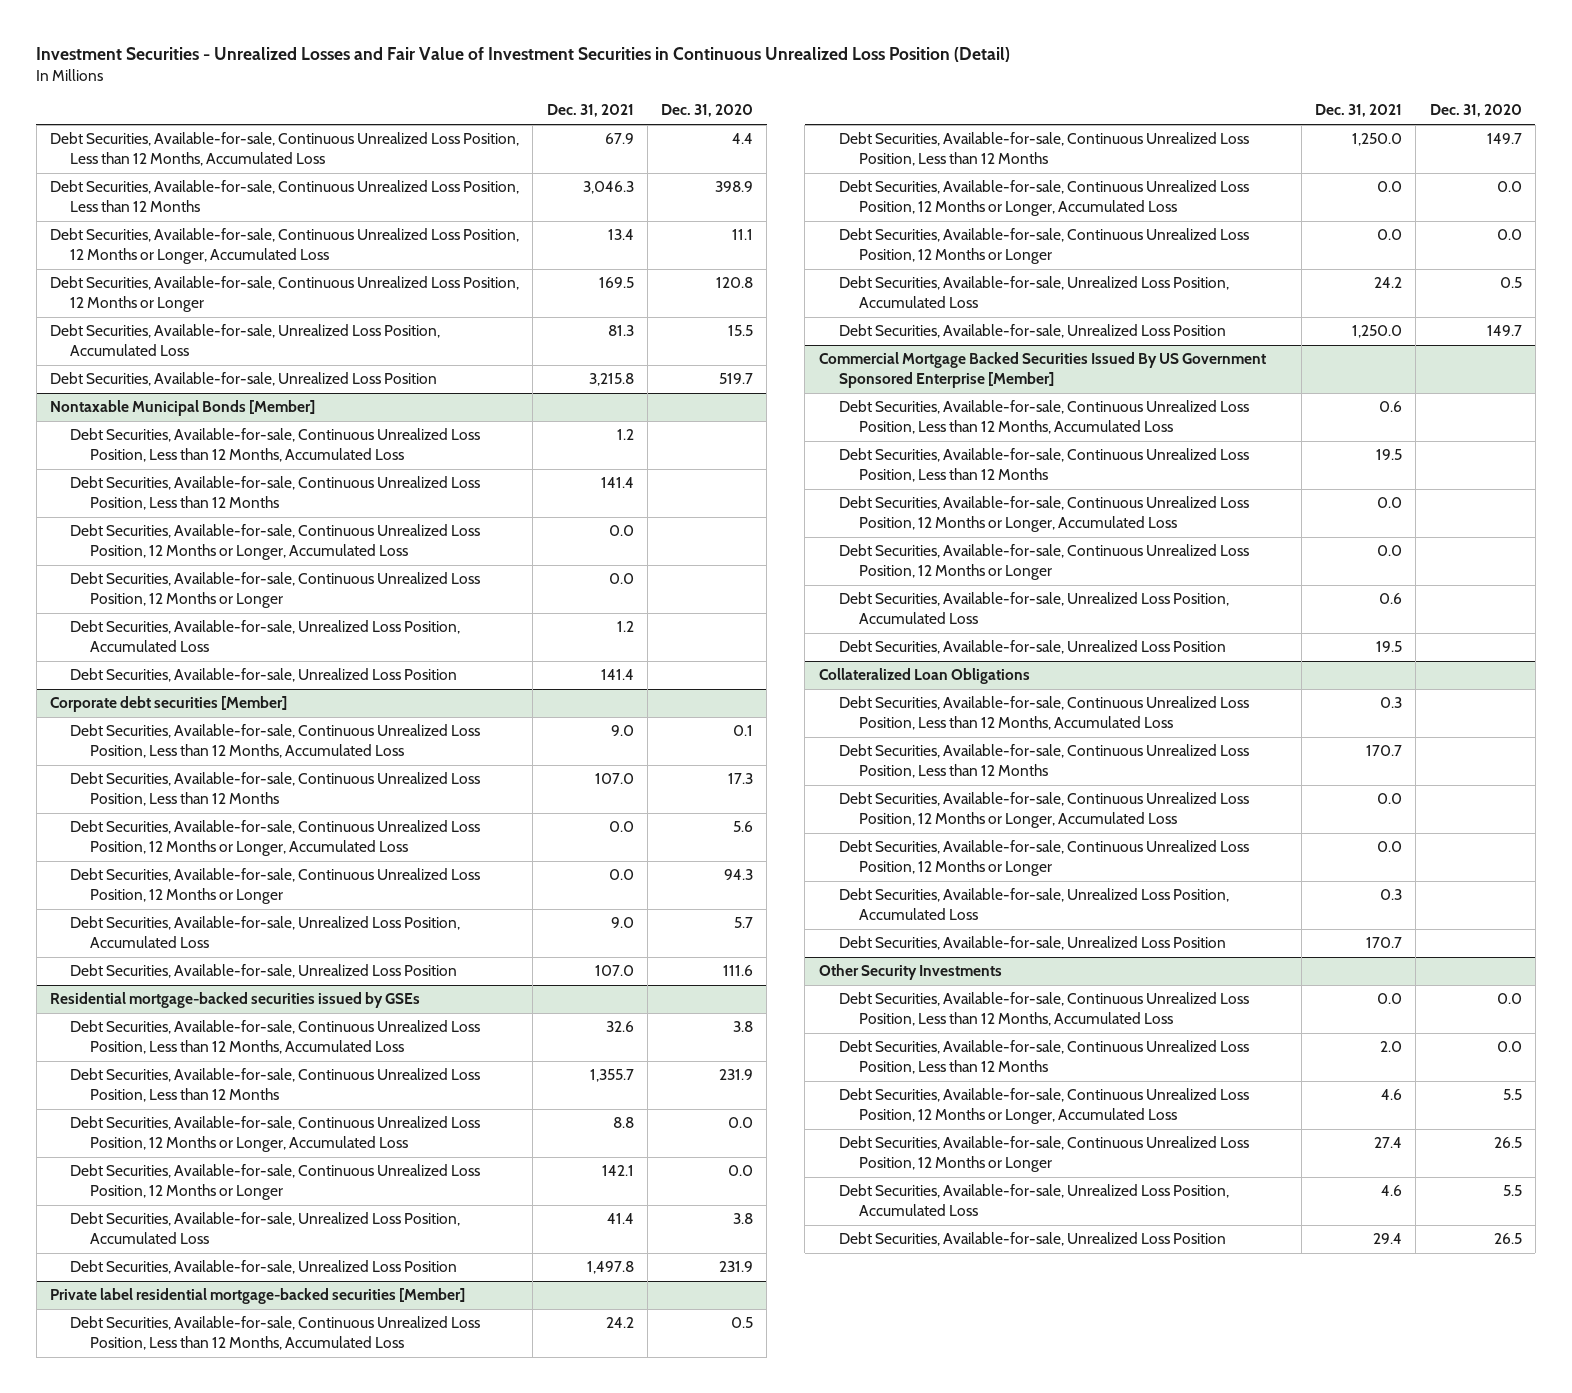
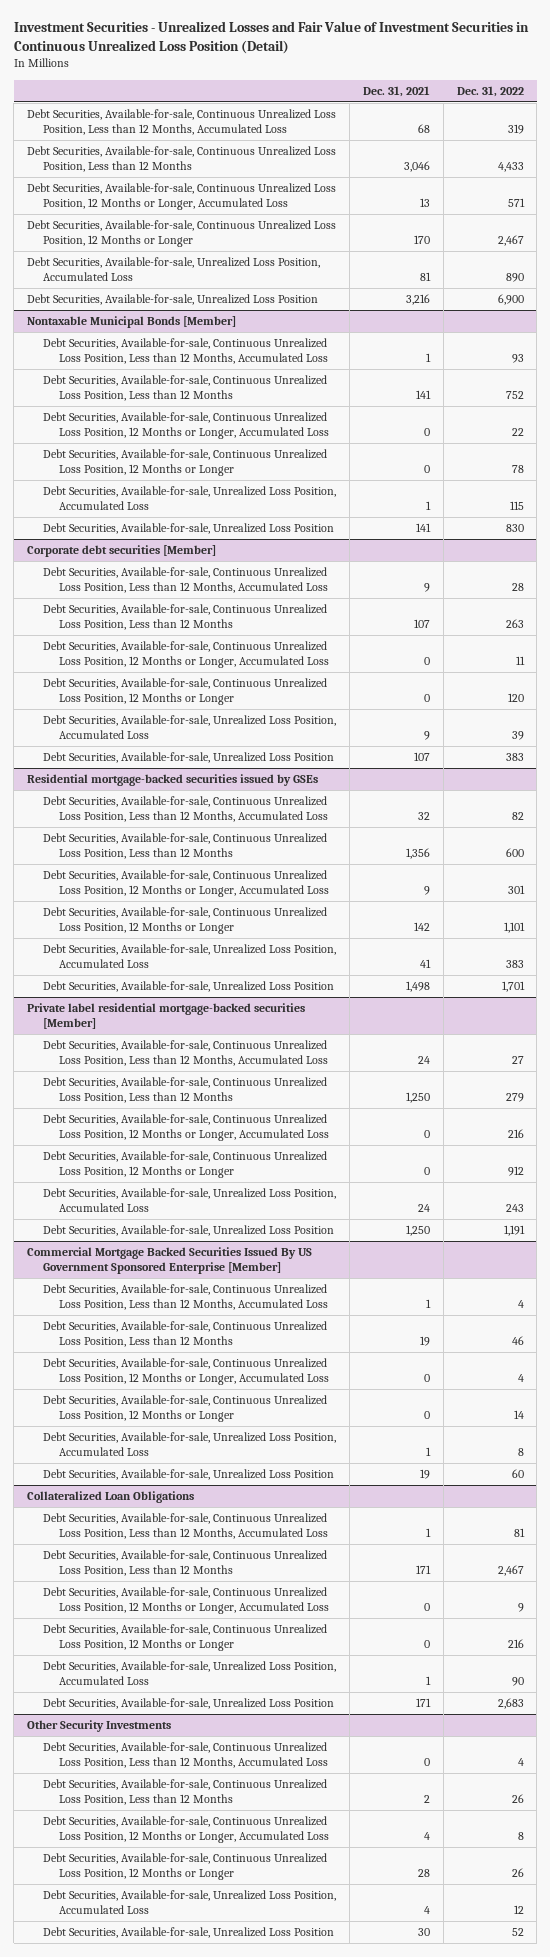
[661,104,754,118] Dec. 31, 2020 -> none
none -> [456,85,524,97] Dec. 31, 2022
[604,133,634,145] 67.9 -> [417,124,430,134] 68
[582,181,634,195] 3,046.3 -> [403,161,430,173] 3,046
[607,229,634,241] 13.4 -> [419,198,430,208] 13
[598,277,634,289] 169.5 -> [413,235,430,245] 170
[607,325,634,337] 81.3 -> [419,272,431,282] 81
[588,373,634,387] 3,215.8 -> [405,294,430,306] 3,216
[616,429,634,441] 1.2 -> [425,353,431,363] 1
[600,477,634,489] 141.4 -> [415,390,431,400] 141
[608,525,634,537] 0.0 -> [423,428,430,437] 0
[608,573,634,585] 0.0 -> [423,465,430,474] 0
[616,621,634,633] 1.2 -> [425,501,431,511] 1
[600,669,634,681] 141.4 -> [415,523,431,533] 141
[610,725,634,737] 9.0 -> [423,583,430,593] 9
[594,773,634,785] 107.0 -> [413,619,430,629] 107
[608,821,634,833] 0.0 -> [423,657,430,666] 0
[608,869,634,881] 0.0 -> [423,694,430,703] 0
[610,917,634,929] 9.0 -> [423,731,430,741] 9
[594,965,634,977] 107.0 -> [413,752,430,762] 107
[605,1021,634,1033] 32.6 -> [417,812,430,821] 32
[589,1069,634,1083] 1,355.7 -> [405,848,430,860] 1,356
[612,1117,634,1129] 8.8 -> [423,886,430,896] 9
[601,1165,634,1177] 142.1 -> [413,922,430,932] 142
[606,1213,634,1225] 41.4 -> [419,959,431,969] 41
[586,1261,634,1275] 1,497.8 -> [405,981,430,993] 1,498
[605,1317,634,1329] 24.2 -> [417,1056,430,1065] 24
[1352,133,1403,147] 1,250.0 -> [405,1092,430,1104] 1,250
[1377,181,1403,193] 0.0 -> [423,1130,430,1139] 0
[1377,229,1403,241] 0.0 -> [423,1167,430,1176] 0
[1374,277,1403,289] 24.2 -> [417,1204,430,1213] 24
[1352,325,1403,339] 1,250.0 -> [405,1225,430,1237] 1,250
[1379,401,1403,413] 0.6 -> [425,1299,431,1309] 1
[1376,449,1403,461] 19.5 -> [419,1336,430,1347] 19
[1377,497,1403,509] 0.0 -> [423,1374,430,1383] 0
[1377,545,1403,557] 0.0 -> [423,1411,430,1420] 0
[1379,593,1403,605] 0.6 -> [425,1447,431,1457] 1
[1376,641,1403,653] 19.5 -> [419,1469,430,1480] 19
[1380,697,1403,709] 0.3 -> [425,1528,431,1538] 1
[1366,745,1403,757] 170.7 -> [415,1565,431,1575] 171
[1377,793,1403,805] 0.0 -> [423,1603,430,1612] 0
[1377,841,1403,853] 0.0 -> [423,1640,430,1649] 0
[1380,889,1403,901] 0.3 -> [425,1676,431,1686] 1
[1366,937,1403,949] 170.7 -> [415,1698,431,1708] 171
[1377,993,1403,1005] 0.0 -> [423,1758,430,1767] 0
[1380,1041,1403,1053] 2.0 -> [423,1795,430,1804] 2
[1381,1089,1403,1101] 4.6 -> [423,1832,430,1841] 4
[1374,1137,1403,1149] 27.4 -> [417,1869,430,1878] 28
[1381,1185,1403,1197] 4.6 -> [423,1906,430,1915] 4
[1373,1233,1403,1245] 29.4 -> [417,1928,430,1937] 30

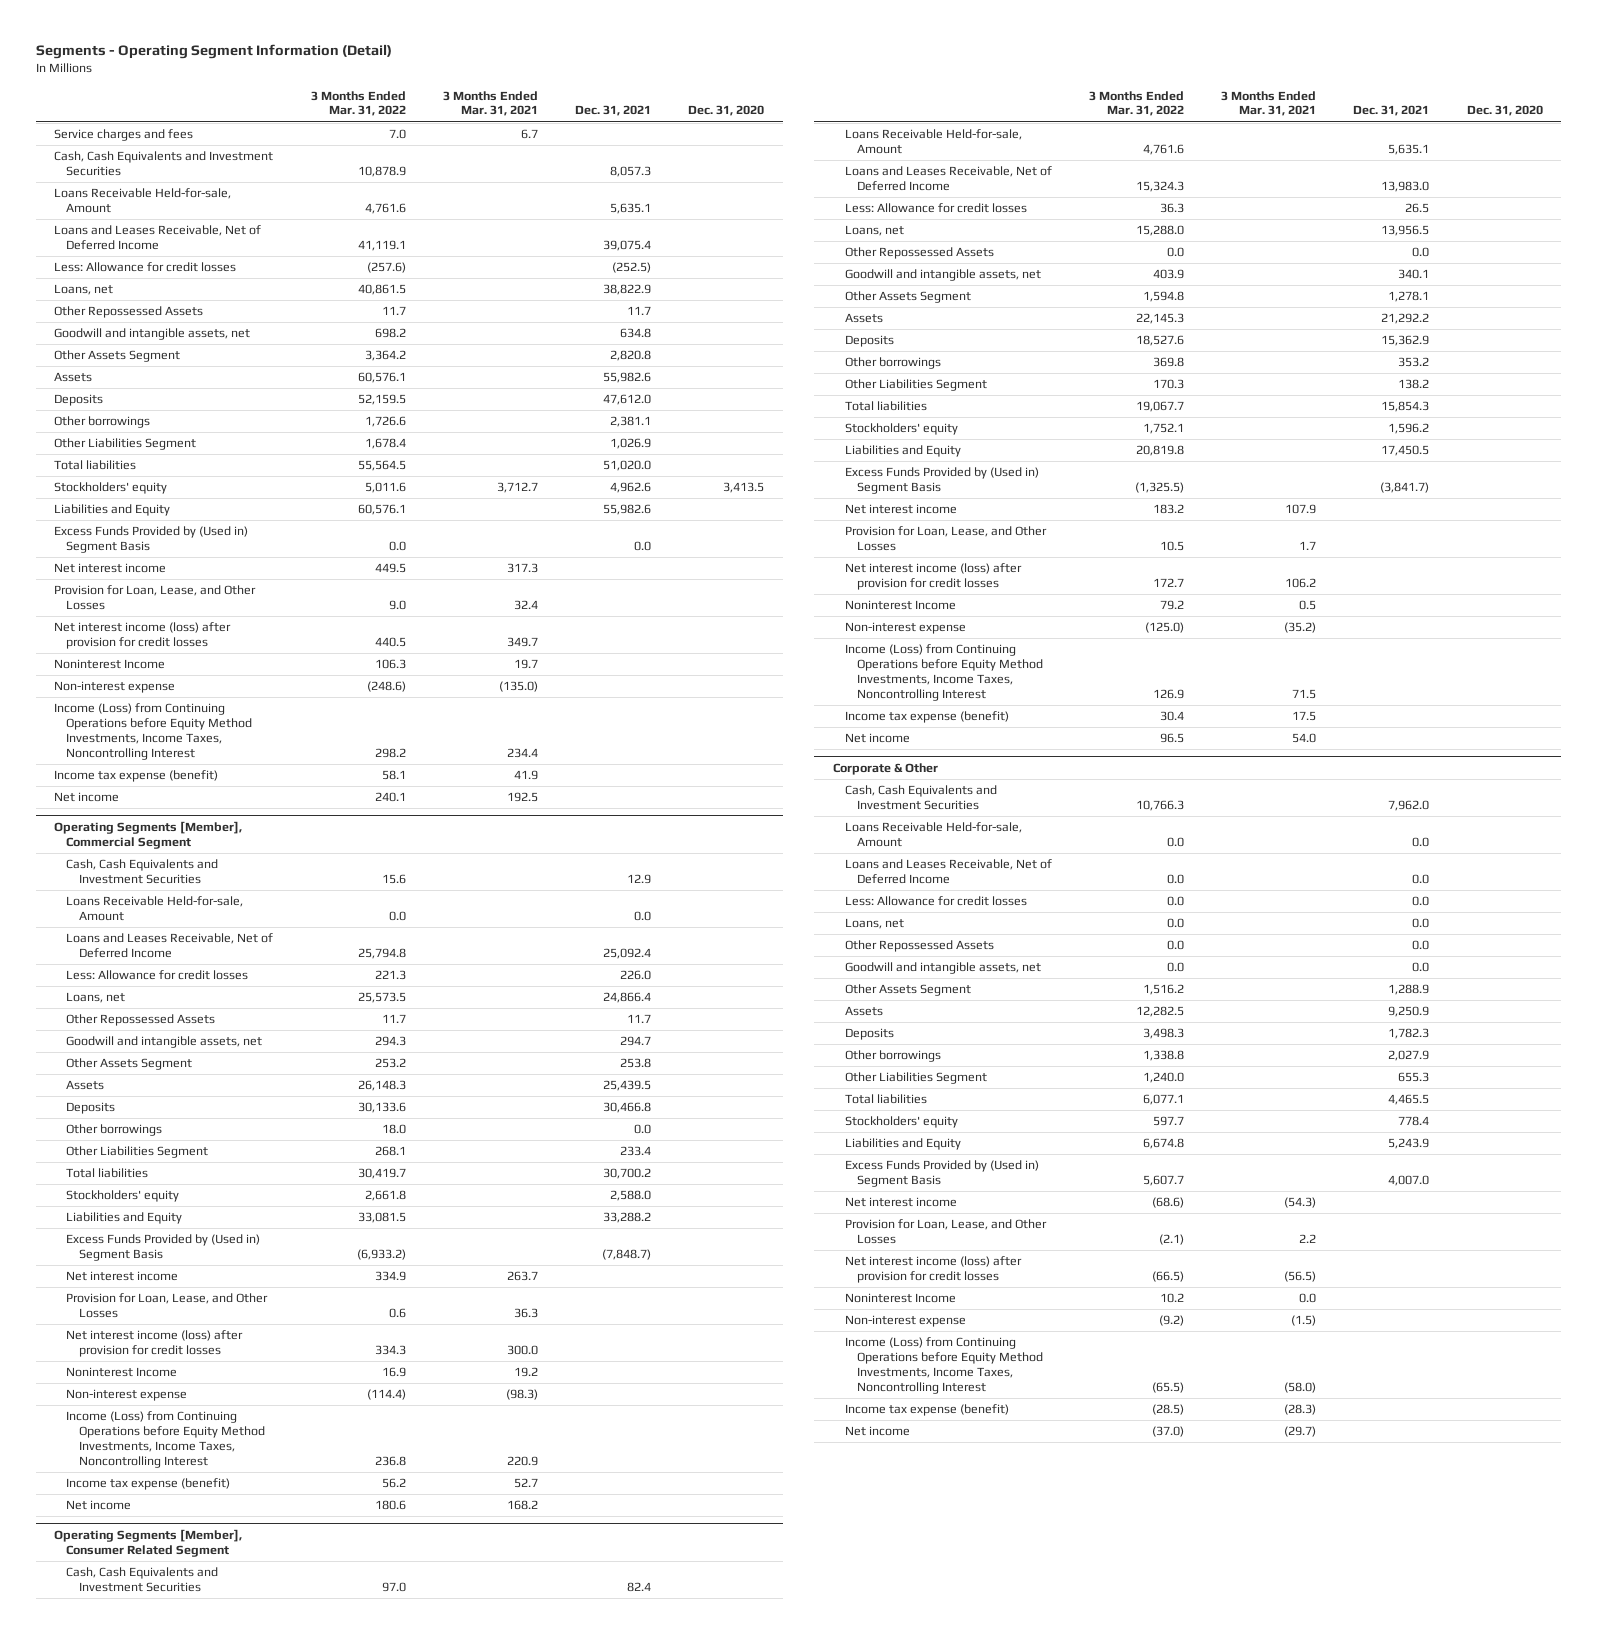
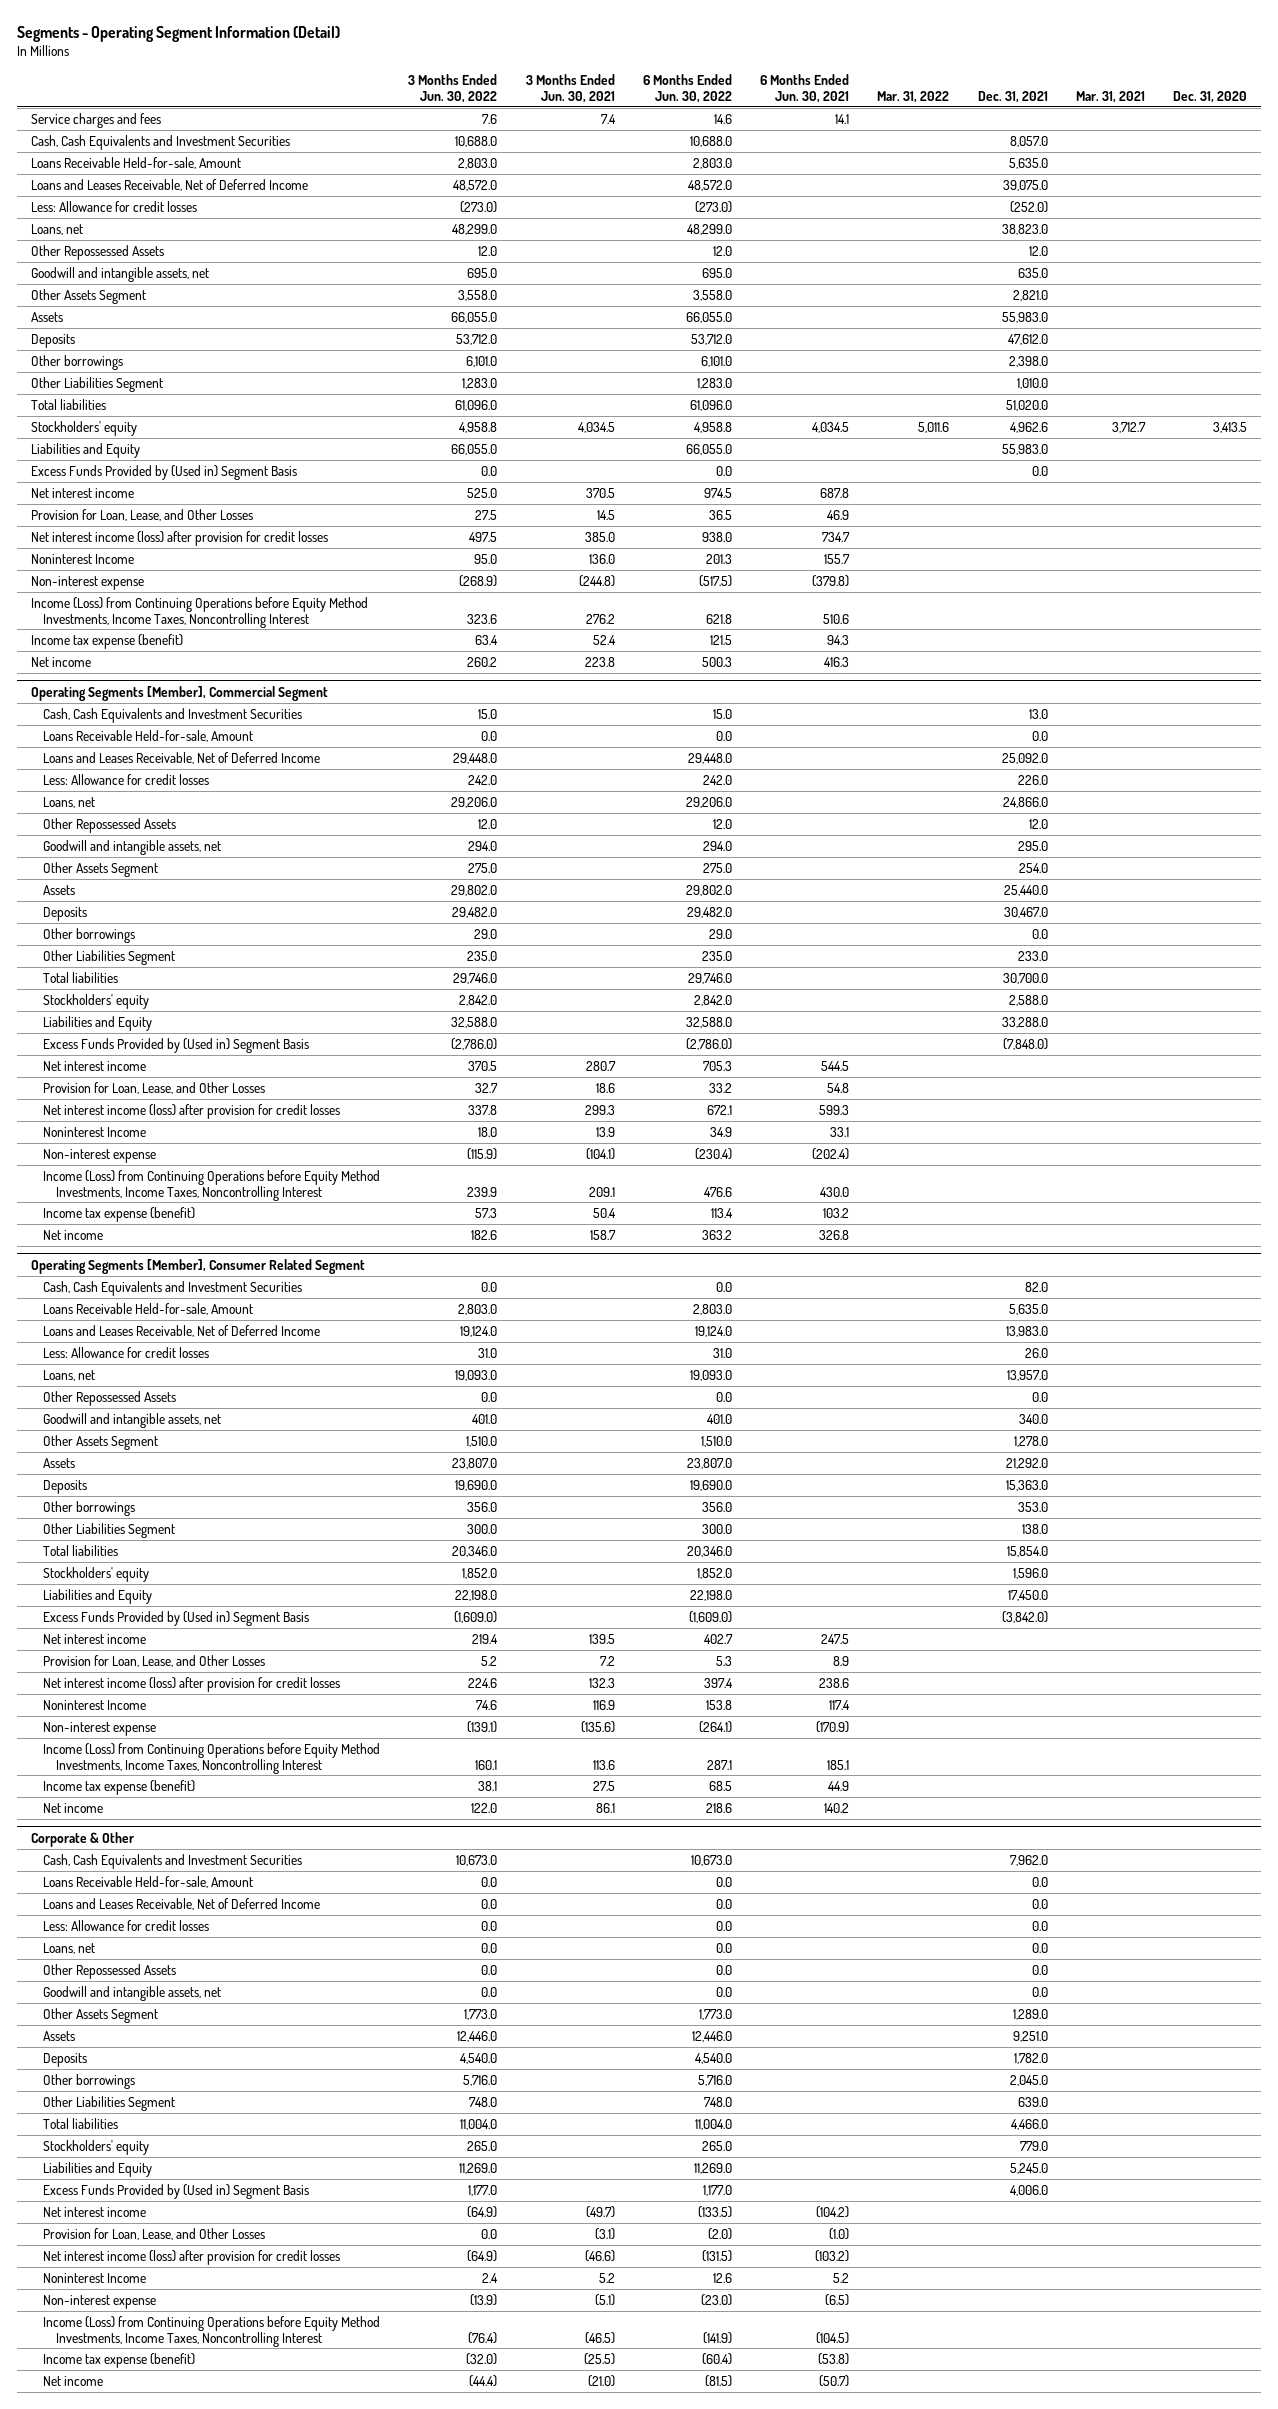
[310,90,406,117] 3 Months Ended Mar. 31, 2022 -> none
[442,90,538,117] 3 Months Ended Mar. 31, 2021 -> none
none -> [408,74,498,104] 3 Months Ended Jun. 30, 2022
none -> [525,74,615,104] 3 Months Ended Jun. 30, 2021
none -> [642,74,732,104] 6 Months Ended Jun. 30, 2022
none -> [760,74,850,104] 6 Months Ended Jun. 30, 2021
none -> [877,91,950,104] Mar. 31, 2022
none -> [1075,91,1145,104] Mar. 31, 2021
[610,166,652,178] 8,057.3 -> [1009,135,1048,147] 8,057.0
[610,203,652,215] 5,635.1 -> [1008,157,1048,169] 5,635.0
[603,240,652,252] 39,075.4 -> [1002,179,1048,191] 39,075.0
[612,262,652,274] (252.5) -> [1009,200,1048,213] (252.0)
[603,284,652,296] 38,822.9 -> [1001,223,1048,235] 38,823.0
[627,306,652,316] 11.7 -> [1028,245,1048,256] 12.0
[620,328,652,339] 634.8 -> [1017,267,1048,278] 635.0
[610,350,652,362] 2,820.8 -> [1012,289,1048,301] 2,821.0
[603,372,652,384] 55,982.6 -> [1001,311,1048,323] 55,983.0
[610,416,652,428] 2,381.1 -> [1008,355,1048,367] 2,398.0
[610,438,652,450] 1,026.9 -> [1016,377,1048,389] 1,010.0
[603,504,652,516] 55,982.6 -> [1001,443,1048,455] 55,983.0
[627,874,652,885] 12.9 -> [1028,708,1048,719] 13.0
[603,948,652,960] 25,092.4 -> [1001,752,1048,764] 25,092.0
[603,992,652,1004] 24,866.4 -> [1002,796,1048,808] 24,866.0
[627,1014,652,1024] 11.7 -> [1028,818,1048,829] 12.0
[620,1036,652,1047] 294.7 -> [1017,840,1048,851] 295.0
[620,1058,652,1069] 253.8 -> [1018,862,1048,873] 254.0
[603,1080,652,1092] 25,439.5 -> [1003,884,1048,896] 25,440.0
[603,1102,652,1114] 30,466.8 -> [1003,906,1048,918] 30,467.0
[620,1146,652,1157] 233.4 -> [1017,950,1048,961] 233.0
[603,1168,652,1180] 30,700.2 -> [1002,972,1048,984] 30,700.0
[603,1212,652,1224] 33,288.2 -> [1001,1016,1048,1028] 33,288.0
[602,1249,652,1261] (7,848.7) -> [1002,1037,1048,1050] (7,848.0)
[627,1582,652,1593] 82.4 -> [1024,1281,1048,1292] 82.0
[1388,144,1430,156] 5,635.1 -> [1008,1303,1048,1315] 5,635.0
[1405,203,1430,214] 26.5 -> [1024,1347,1048,1358] 26.0
[1381,225,1430,237] 13,956.5 -> [1006,1369,1048,1381] 13,957.0
[1398,269,1430,280] 340.1 -> [1018,1413,1048,1424] 340.0
[1388,291,1430,303] 1,278.1 -> [1013,1435,1048,1447] 1,278.0
[1381,313,1430,325] 21,292.2 -> [1005,1457,1048,1469] 21,292.0
[1381,335,1430,347] 15,362.9 -> [1005,1479,1048,1491] 15,363.0
[1398,357,1430,368] 353.2 -> [1017,1501,1048,1512] 353.0
[1398,379,1430,390] 138.2 -> [1021,1523,1048,1534] 138.0
[1381,401,1430,413] 15,854.3 -> [1006,1545,1048,1557] 15,854.0
[1388,423,1430,435] 1,596.2 -> [1012,1567,1048,1579] 1,596.0
[1381,445,1430,457] 17,450.5 -> [1007,1589,1048,1601] 17,450.0
[1380,482,1430,494] (3,841.7) -> [1001,1610,1048,1623] (3,842.0)
[1388,984,1430,996] 1,288.9 -> [1012,2008,1048,2020] 1,289.0
[1388,1006,1430,1018] 9,250.9 -> [1012,2030,1048,2042] 9,251.0
[1388,1028,1430,1040] 1,782.3 -> [1013,2052,1048,2064] 1,782.0
[1388,1050,1430,1062] 2,027.9 -> [1009,2074,1048,2086] 2,045.0
[1398,1072,1430,1083] 655.3 -> [1017,2096,1048,2107] 639.0
[1388,1094,1430,1106] 4,465.5 -> [1010,2118,1048,2130] 4,466.0
[1398,1116,1430,1127] 778.4 -> [1019,2140,1048,2151] 779.0
[1388,1138,1430,1150] 5,243.9 -> [1009,2162,1048,2174] 5,245.0
[1388,1175,1430,1187] 4,007.0 -> [1009,2184,1048,2196] 4,006.0

